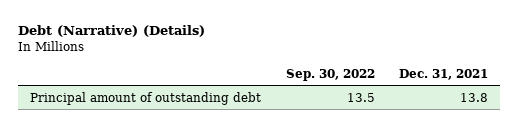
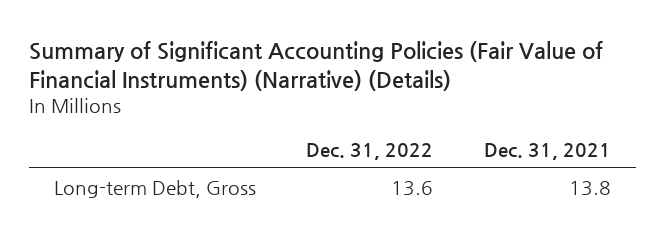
[17,25,205,38] Debt (Narrative) (Details) -> [28,40,603,91] Summary of Significant Accounting Policies (Fair Value of Financial Instruments) (Narrative) (Details)
[285,68,375,81] Sep. 30, 2022 -> none
none -> [306,142,434,160] Dec. 31, 2022
[30,91,262,105] Principal amount of outstanding debt -> [54,180,257,199] Long-term Debt, Gross

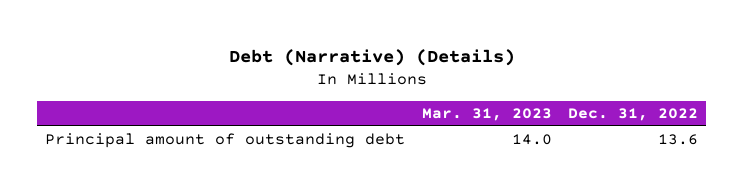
[28,40,603,91] Summary of Significant Accounting Policies (Fair Value of Financial Instruments) (Narrative) (Details) -> [228,49,515,67] Debt (Narrative) (Details)
[483,142,611,160] Dec. 31, 2021 -> none
none -> [421,108,552,122] Mar. 31, 2023
[54,180,257,199] Long-term Debt, Gross -> [44,133,405,149] Principal amount of outstanding debt

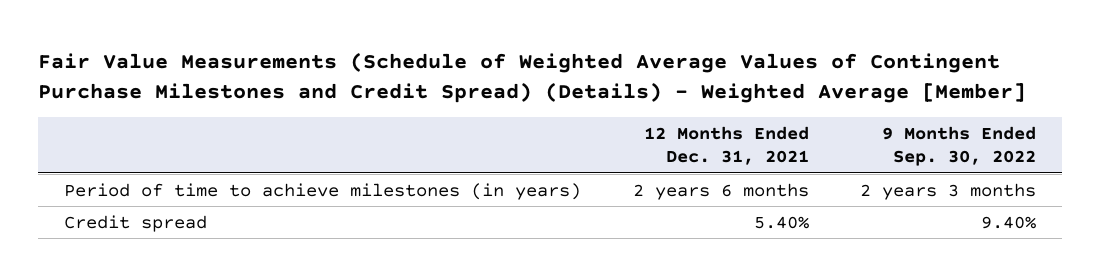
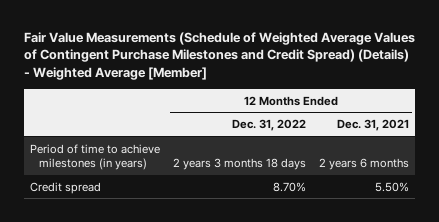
[882,125,1037,167] 9 Months Ended Sep. 30, 2022 -> none
none -> [231,118,306,131] Dec. 31, 2022
[753,215,809,229] 5.40% -> [374,181,409,192] 5.50%

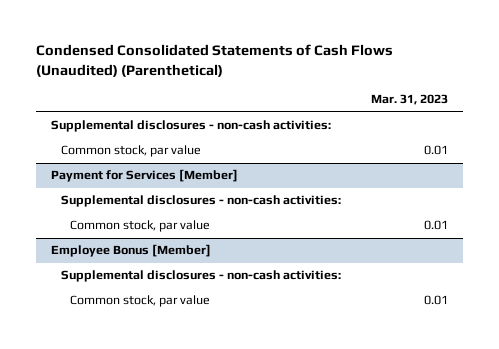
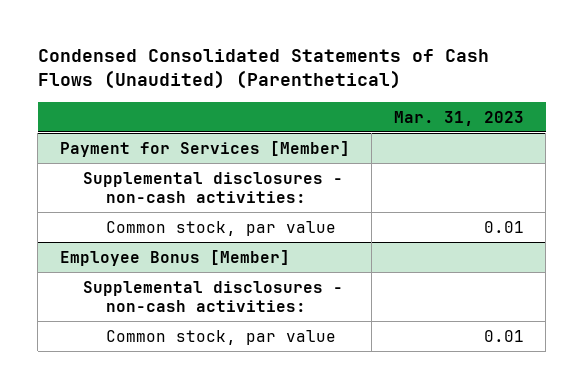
[51,120,332,133] Supplemental disclosures - non-cash activities: -> none
[60,145,201,158] Common stock, par value -> none

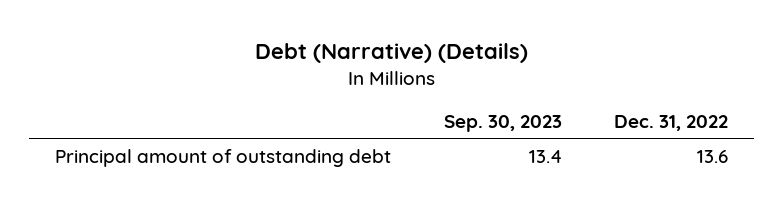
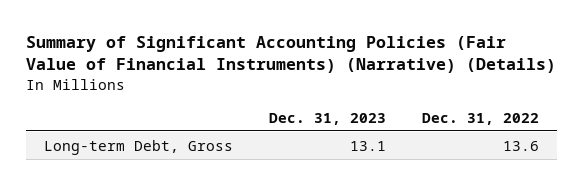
[254,43,528,64] Debt (Narrative) (Details) -> [25,36,556,74] Summary of Significant Accounting Policies (Fair Value of Financial Instruments) (Narrative) (Details)
[443,115,562,133] Sep. 30, 2023 -> none
none -> [268,112,386,125] Dec. 31, 2023
[55,148,392,167] Principal amount of outstanding debt -> [43,139,233,155] Long-term Debt, Gross

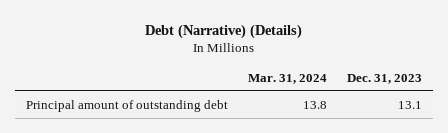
[25,36,556,74] Summary of Significant Accounting Policies (Fair Value of Financial Instruments) (Narrative) (Details) -> [145,24,303,40] Debt (Narrative) (Details)
[421,112,539,125] Dec. 31, 2022 -> none
none -> [248,74,328,85] Mar. 31, 2024
[43,139,233,155] Long-term Debt, Gross -> [25,100,228,113] Principal amount of outstanding debt

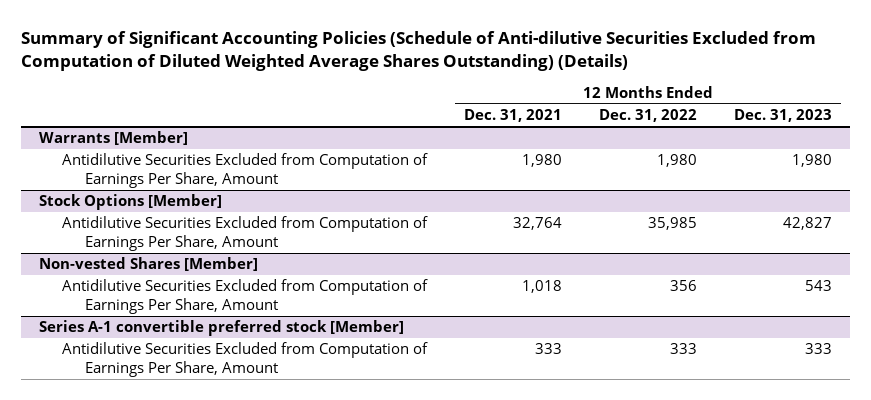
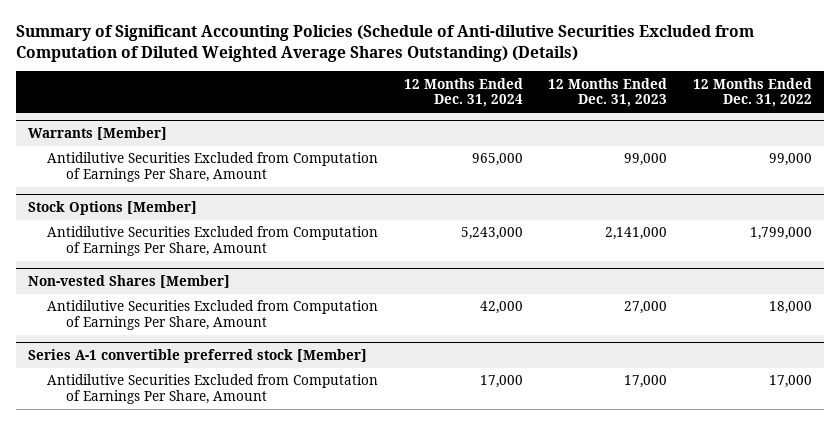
[464,109,563,123] Dec. 31, 2021 -> none
none -> [403,77,523,108] 12 Months Ended Dec. 31, 2024
[656,154,697,168] 1,980 -> [768,153,812,167] 99,000
[791,154,832,168] 1,980 -> [624,153,668,167] 99,000
[647,217,697,231] 35,985 -> [749,227,812,241] 1,799,000
[782,217,832,231] 42,827 -> [605,227,668,241] 2,141,000
[669,280,697,292] 356 -> [768,301,812,315] 18,000
[804,280,832,292] 543 -> [624,301,668,315] 27,000
[669,343,697,355] 333 -> [768,375,812,389] 17,000
[804,343,832,355] 333 -> [624,375,668,389] 17,000

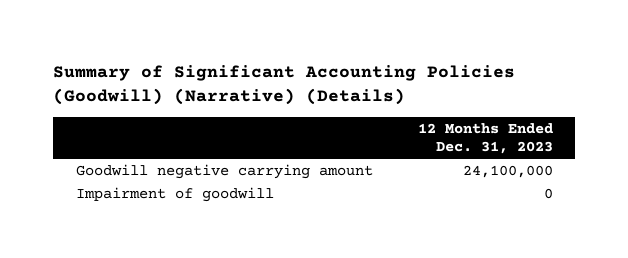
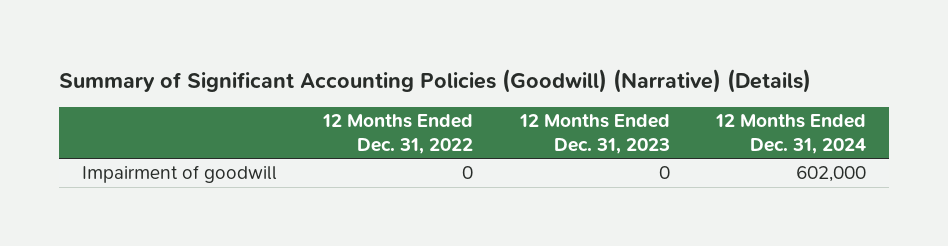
none -> [322,114,474,154] 12 Months Ended Dec. 31, 2022
none -> [714,114,866,154] 12 Months Ended Dec. 31, 2024
[75,164,373,180] Goodwill negative carrying amount -> none

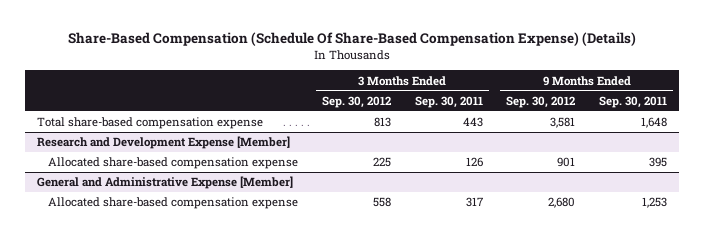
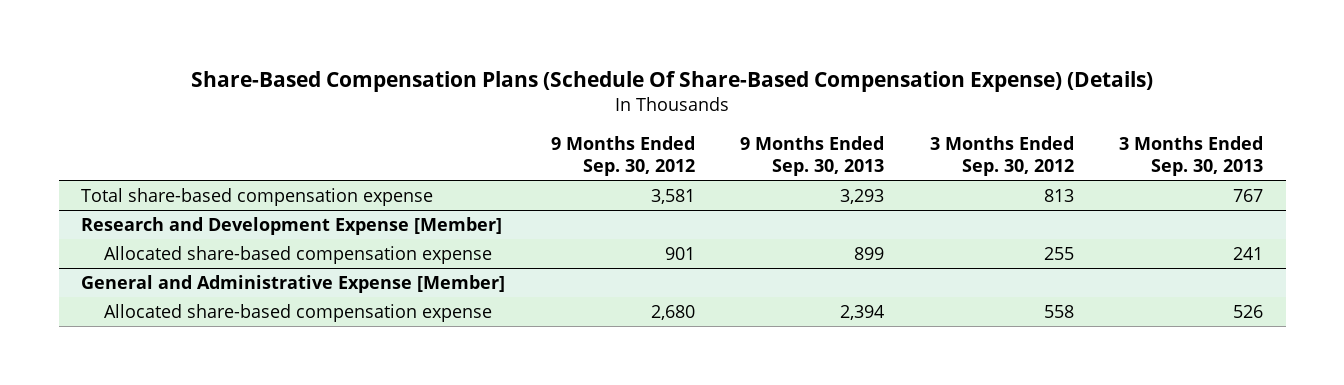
[67,31,636,46] Share-Based Compensation (Schedule Of Share-Based Compensation Expense) (Details) -> [191,70,1154,92] Share-Based Compensation Plans (Schedule Of Share-Based Compensation Expense) (Details)
[414,95,483,108] Sep. 30, 2011 -> none
[598,95,667,108] Sep. 30, 2011 -> none
none -> [740,136,885,176] 9 Months Ended Sep. 30, 2013
none -> [1118,136,1263,176] 3 Months Ended Sep. 30, 2013
[373,157,392,168] 225 -> [1043,246,1074,260] 255

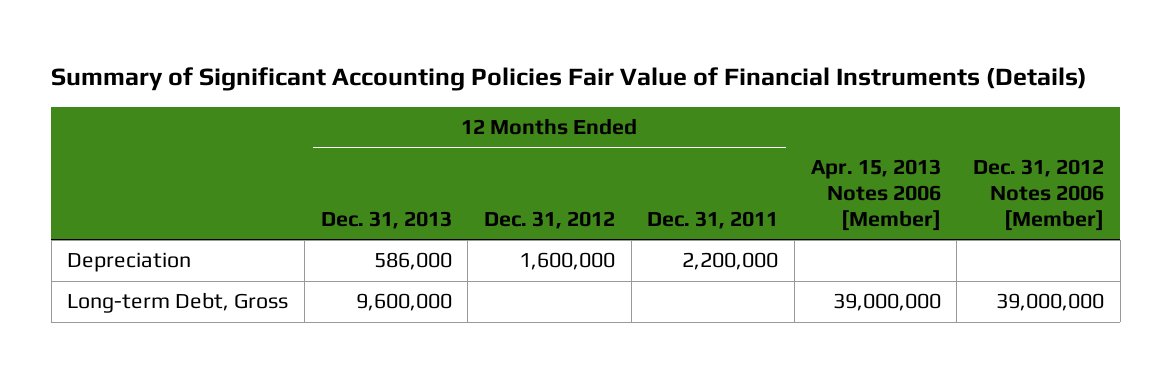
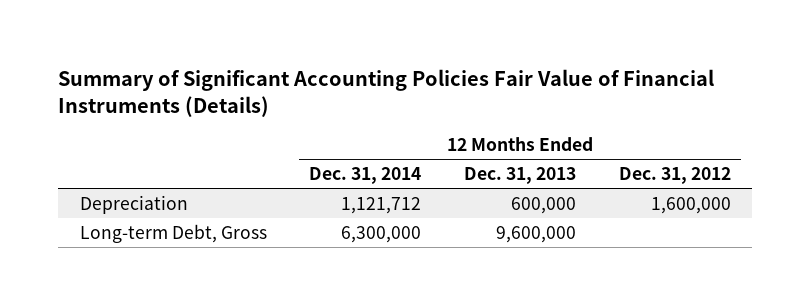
[647,211,779,230] Dec. 31, 2011 -> none
[810,159,941,232] Apr. 15, 2013 Notes 2006 [Member] -> none
[972,159,1104,232] Dec. 31, 2012 Notes 2006 [Member] -> none
none -> [309,167,422,185] Dec. 31, 2014
[373,252,452,271] 586,000 -> [510,196,576,214] 600,000

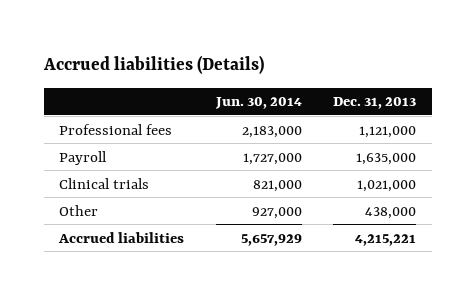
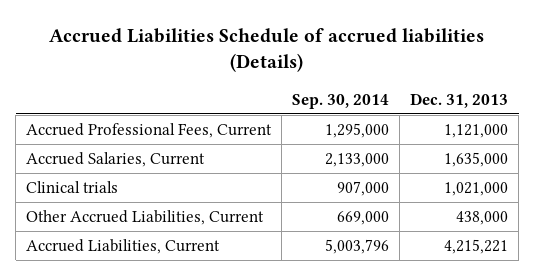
[42,55,264,75] Accrued liabilities (Details) -> [49,27,485,73] Accrued Liabilities Schedule of accrued liabilities (Details)
[214,97,302,110] Jun. 30, 2014 -> none
none -> [292,93,390,109] Sep. 30, 2014
[59,123,173,135] Professional fees -> [26,122,273,138] Accrued Professional Fees, Current
[59,150,108,165] Payroll -> [26,151,206,167] Accrued Salaries, Current
[59,204,99,216] Other -> [26,209,265,225] Other Accrued Liabilities, Current
[58,231,185,243] Accrued liabilities -> [26,238,221,254] Accrued Liabilities, Current

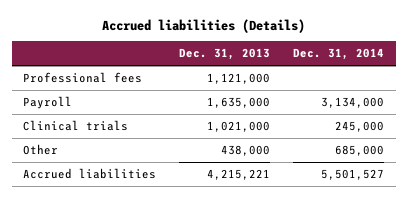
[49,27,485,73] Accrued Liabilities Schedule of accrued liabilities (Details) -> [101,18,305,33] Accrued liabilities (Details)
[292,93,390,109] Sep. 30, 2014 -> none
none -> [293,48,385,61] Dec. 31, 2014
[26,122,273,138] Accrued Professional Fees, Current -> [23,72,143,84] Professional fees
[26,151,206,167] Accrued Salaries, Current -> [23,96,73,110] Payroll
[26,209,265,225] Other Accrued Liabilities, Current -> [23,144,59,156] Other
[26,238,221,254] Accrued Liabilities, Current -> [23,168,157,180] Accrued liabilities

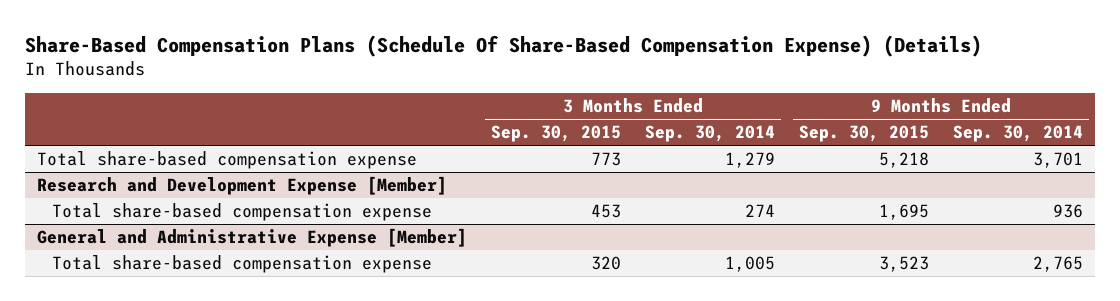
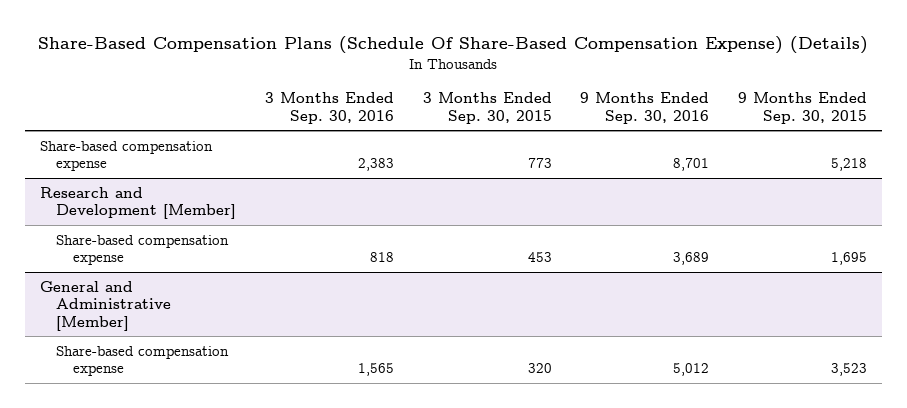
[645,125,776,143] Sep. 30, 2014 -> none
[953,125,1084,143] Sep. 30, 2014 -> none
none -> [265,92,395,124] 3 Months Ended Sep. 30, 2016
none -> [580,92,710,124] 9 Months Ended Sep. 30, 2016
[36,151,417,170] Total share-based compensation expense -> [39,140,213,172] Share-based compensation expense
[36,176,447,196] Research and Development Expense [Member] -> [39,186,237,220] Research and Development [Member]
[51,203,432,222] Total share-based compensation expense -> [56,234,230,266] Share-based compensation expense
[36,228,467,248] General and Administrative Expense [Member] -> [39,280,172,331] General and Administrative [Member]
[51,255,432,274] Total share-based compensation expense -> [56,345,230,377] Share-based compensation expense

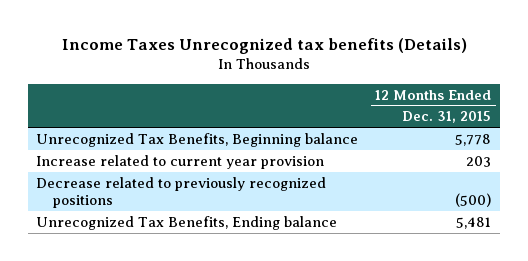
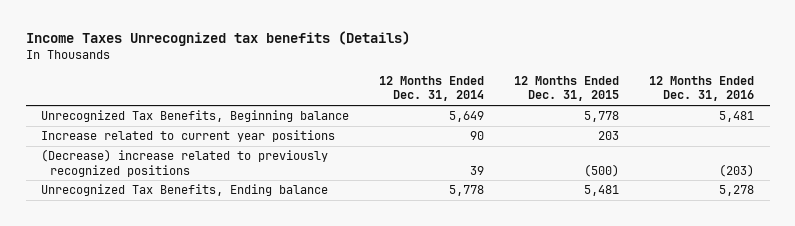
none -> [378,75,484,102] 12 Months Ended Dec. 31, 2014
none -> [649,75,755,102] 12 Months Ended Dec. 31, 2016
[36,154,325,169] Increase related to current year provision -> [40,130,335,143] Increase related to current year positions
[36,176,327,208] Decrease related to previously recognized positions -> [40,149,328,177] (Decrease) increase related to previously recognized positions

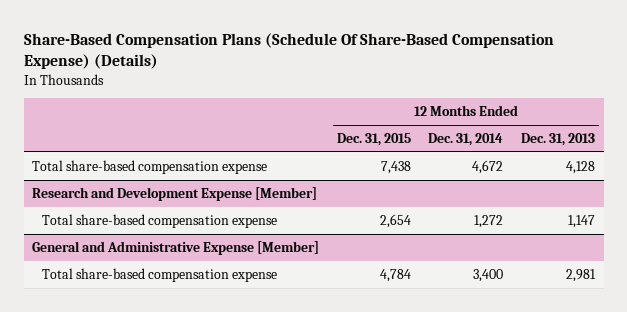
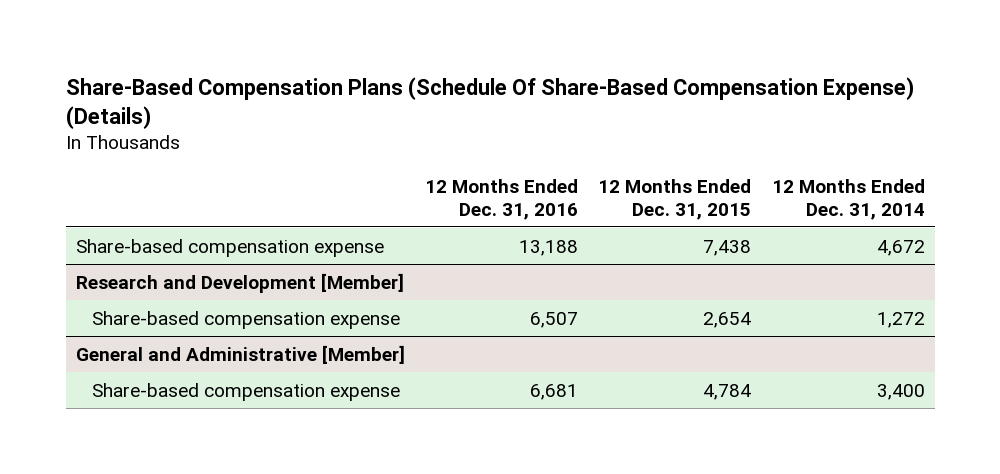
[520,133,595,147] Dec. 31, 2013 -> none
none -> [425,178,579,220] 12 Months Ended Dec. 31, 2016
[32,160,268,175] Total share-based compensation expense -> [75,238,384,257] Share-based compensation expense
[32,187,318,202] Research and Development Expense [Member] -> [75,272,404,293] Research and Development [Member]
[42,214,278,229] Total share-based compensation expense -> [92,310,401,329] Share-based compensation expense
[32,241,320,256] General and Administrative Expense [Member] -> [75,344,405,364] General and Administrative [Member]
[42,268,278,283] Total share-based compensation expense -> [92,382,401,401] Share-based compensation expense

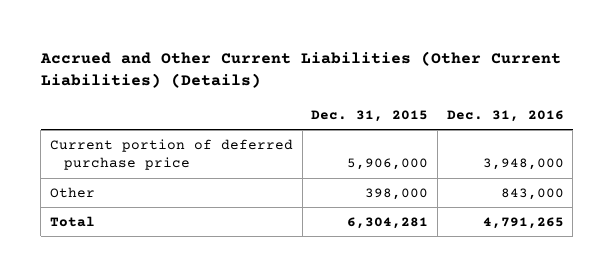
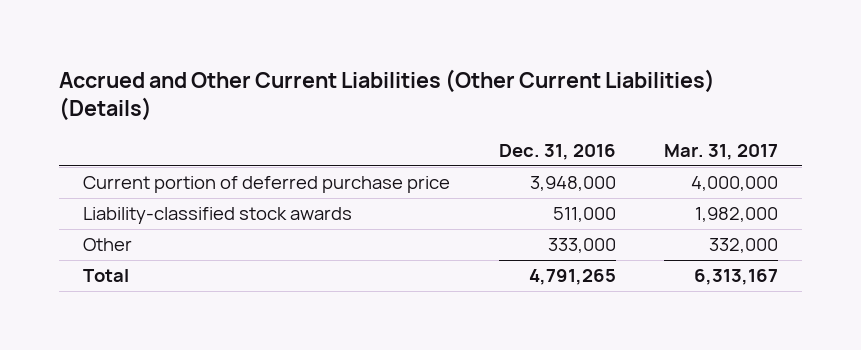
[311,109,429,122] Dec. 31, 2015 -> none
none -> [663,144,778,161] Mar. 31, 2017
none -> [83,207,353,225] Liability-classified stock awards
[500,187,564,200] 843,000 -> [547,238,616,254] 333,000

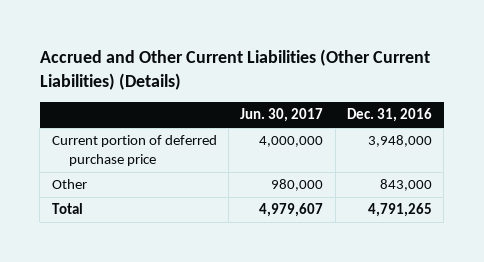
[663,144,778,161] Mar. 31, 2017 -> none
none -> [240,108,324,123] Jun. 30, 2017
[83,207,353,225] Liability-classified stock awards -> none
[547,238,616,254] 333,000 -> [379,179,432,192] 843,000

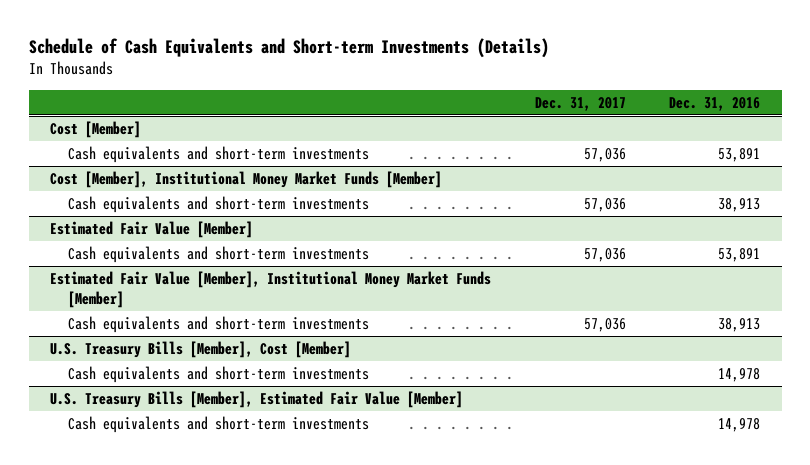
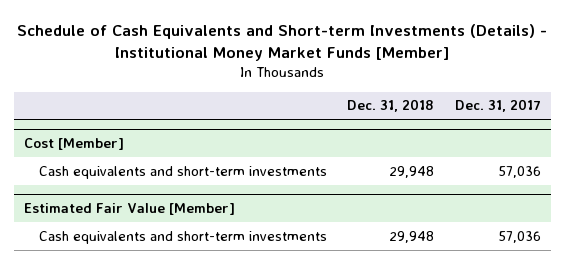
[28,37,549,58] Schedule of Cash Equivalents and Short-term Investments (Details) -> [17,23,548,61] Schedule of Cash Equivalents and Short-term Investments (Details) - Institutional Money Market Funds [Member]
[669,96,761,111] Dec. 31, 2016 -> none
none -> [347,99,435,113] Dec. 31, 2018
[50,171,443,189] Cost [Member], Institutional Money Market Funds [Member] -> none
[67,196,369,214] Cash equivalents and short-term investments -> none
[50,271,492,309] Estimated Fair Value [Member], Institutional Money Market Funds [Member] -> none
[67,316,369,334] Cash equivalents and short-term investments -> none
[50,341,352,359] U.S. Treasury Bills [Member], Cost [Member] -> none
[67,366,369,384] Cash equivalents and short-term investments -> none
[50,391,464,409] U.S. Treasury Bills [Member], Estimated Fair Value [Member] -> none
[67,416,369,434] Cash equivalents and short-term investments -> none

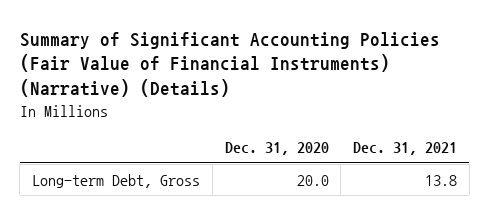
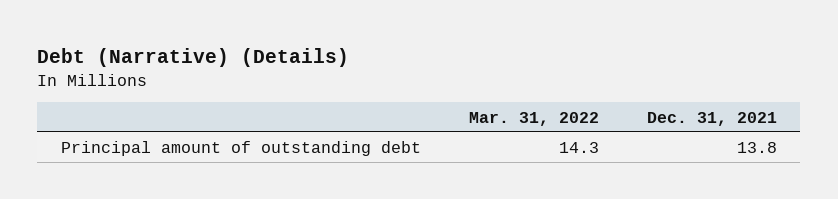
[19,31,440,98] Summary of Significant Accounting Policies (Fair Value of Financial Instruments) (Narrative) (Details) -> [37,48,350,68] Debt (Narrative) (Details)
[224,142,329,156] Dec. 31, 2020 -> none
none -> [468,111,599,126] Mar. 31, 2022
[32,173,201,188] Long-term Debt, Gross -> [61,141,422,157] Principal amount of outstanding debt

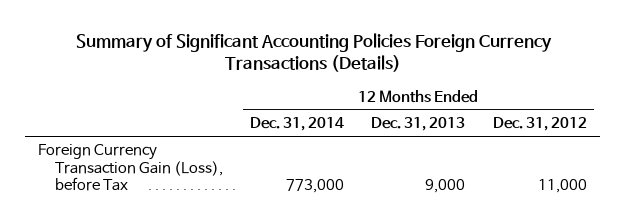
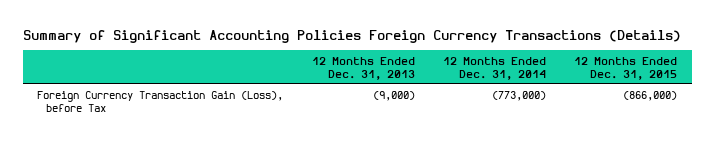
[492,117,587,132] Dec. 31, 2012 -> none
none -> [574,56,678,80] 12 Months Ended Dec. 31, 2015
[286,179,345,194] 773,000 -> [491,91,546,102] (773,000)
[425,179,466,194] 9,000 -> [372,91,415,102] (9,000)

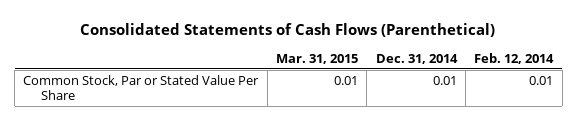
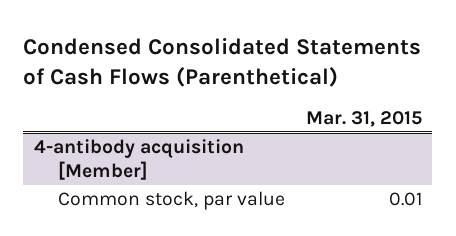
[80,22,496,37] Consolidated Statements of Cash Flows (Parenthetical) -> [23,37,422,87] Condensed Consolidated Statements of Cash Flows (Parenthetical)
[375,54,458,65] Dec. 31, 2014 -> none
[474,53,555,65] Feb. 12, 2014 -> none
none -> [33,139,244,180] 4-antibody acquisition [Member]
[23,75,260,101] Common Stock, Par or Stated Value Per Share -> [57,191,285,211] Common stock, par value

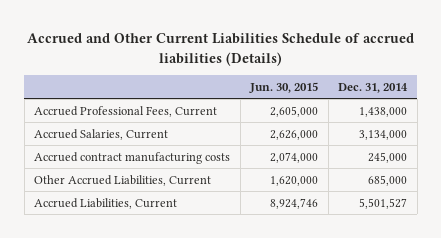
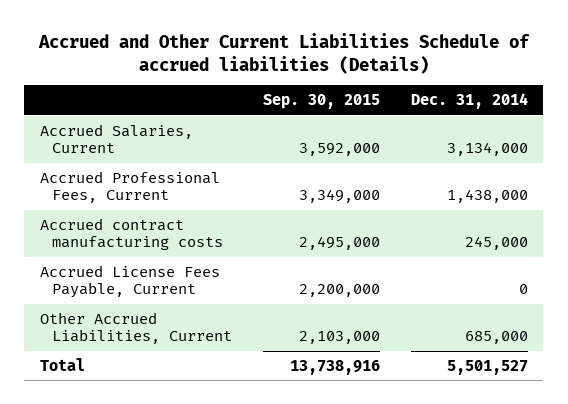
[249,81,319,93] Jun. 30, 2015 -> none
none -> [262,94,380,110] Sep. 30, 2015
[34,105,218,117] Accrued Professional Fees, Current -> [39,170,220,204] Accrued Professional Fees, Current
none -> [39,264,220,299] Accrued License Fees Payable, Current
[34,197,178,209] Accrued Liabilities, Current -> [39,357,85,371] Total

